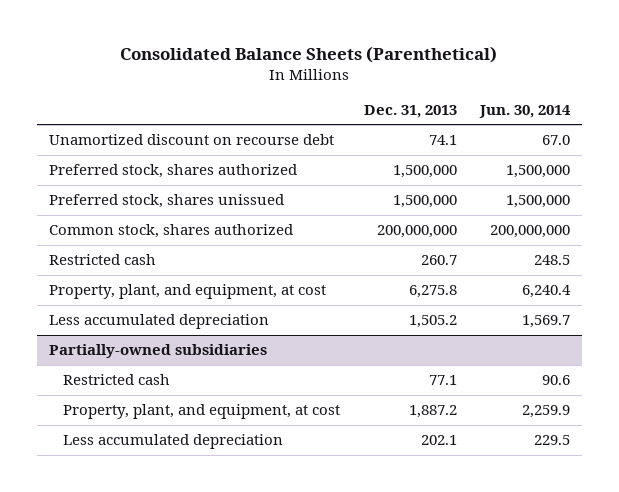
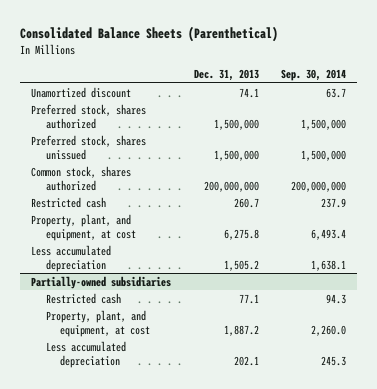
[479,104,572,118] Jun. 30, 2014 -> none
none -> [281,69,347,82] Sep. 30, 2014
[48,134,334,146] Unamortized discount on recourse debt -> [31,86,132,98] Unamortized discount

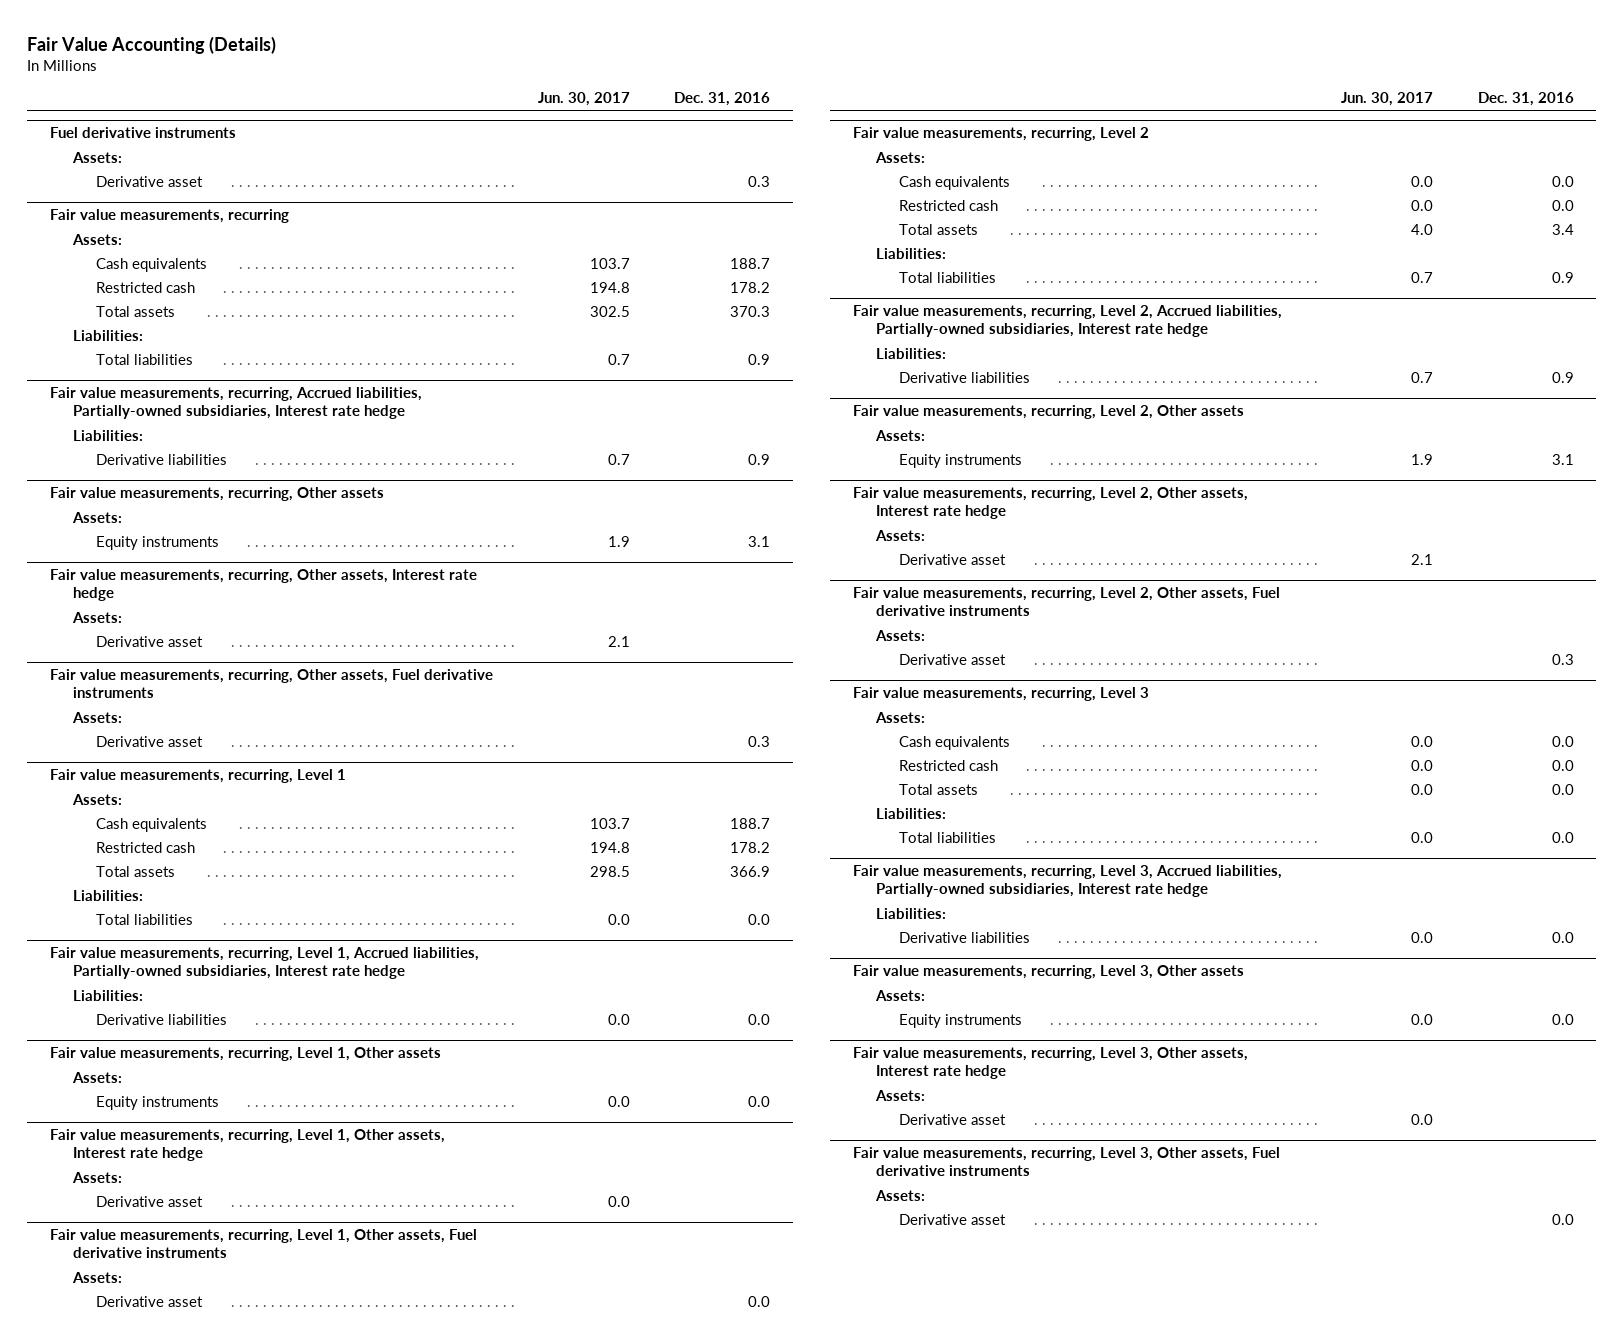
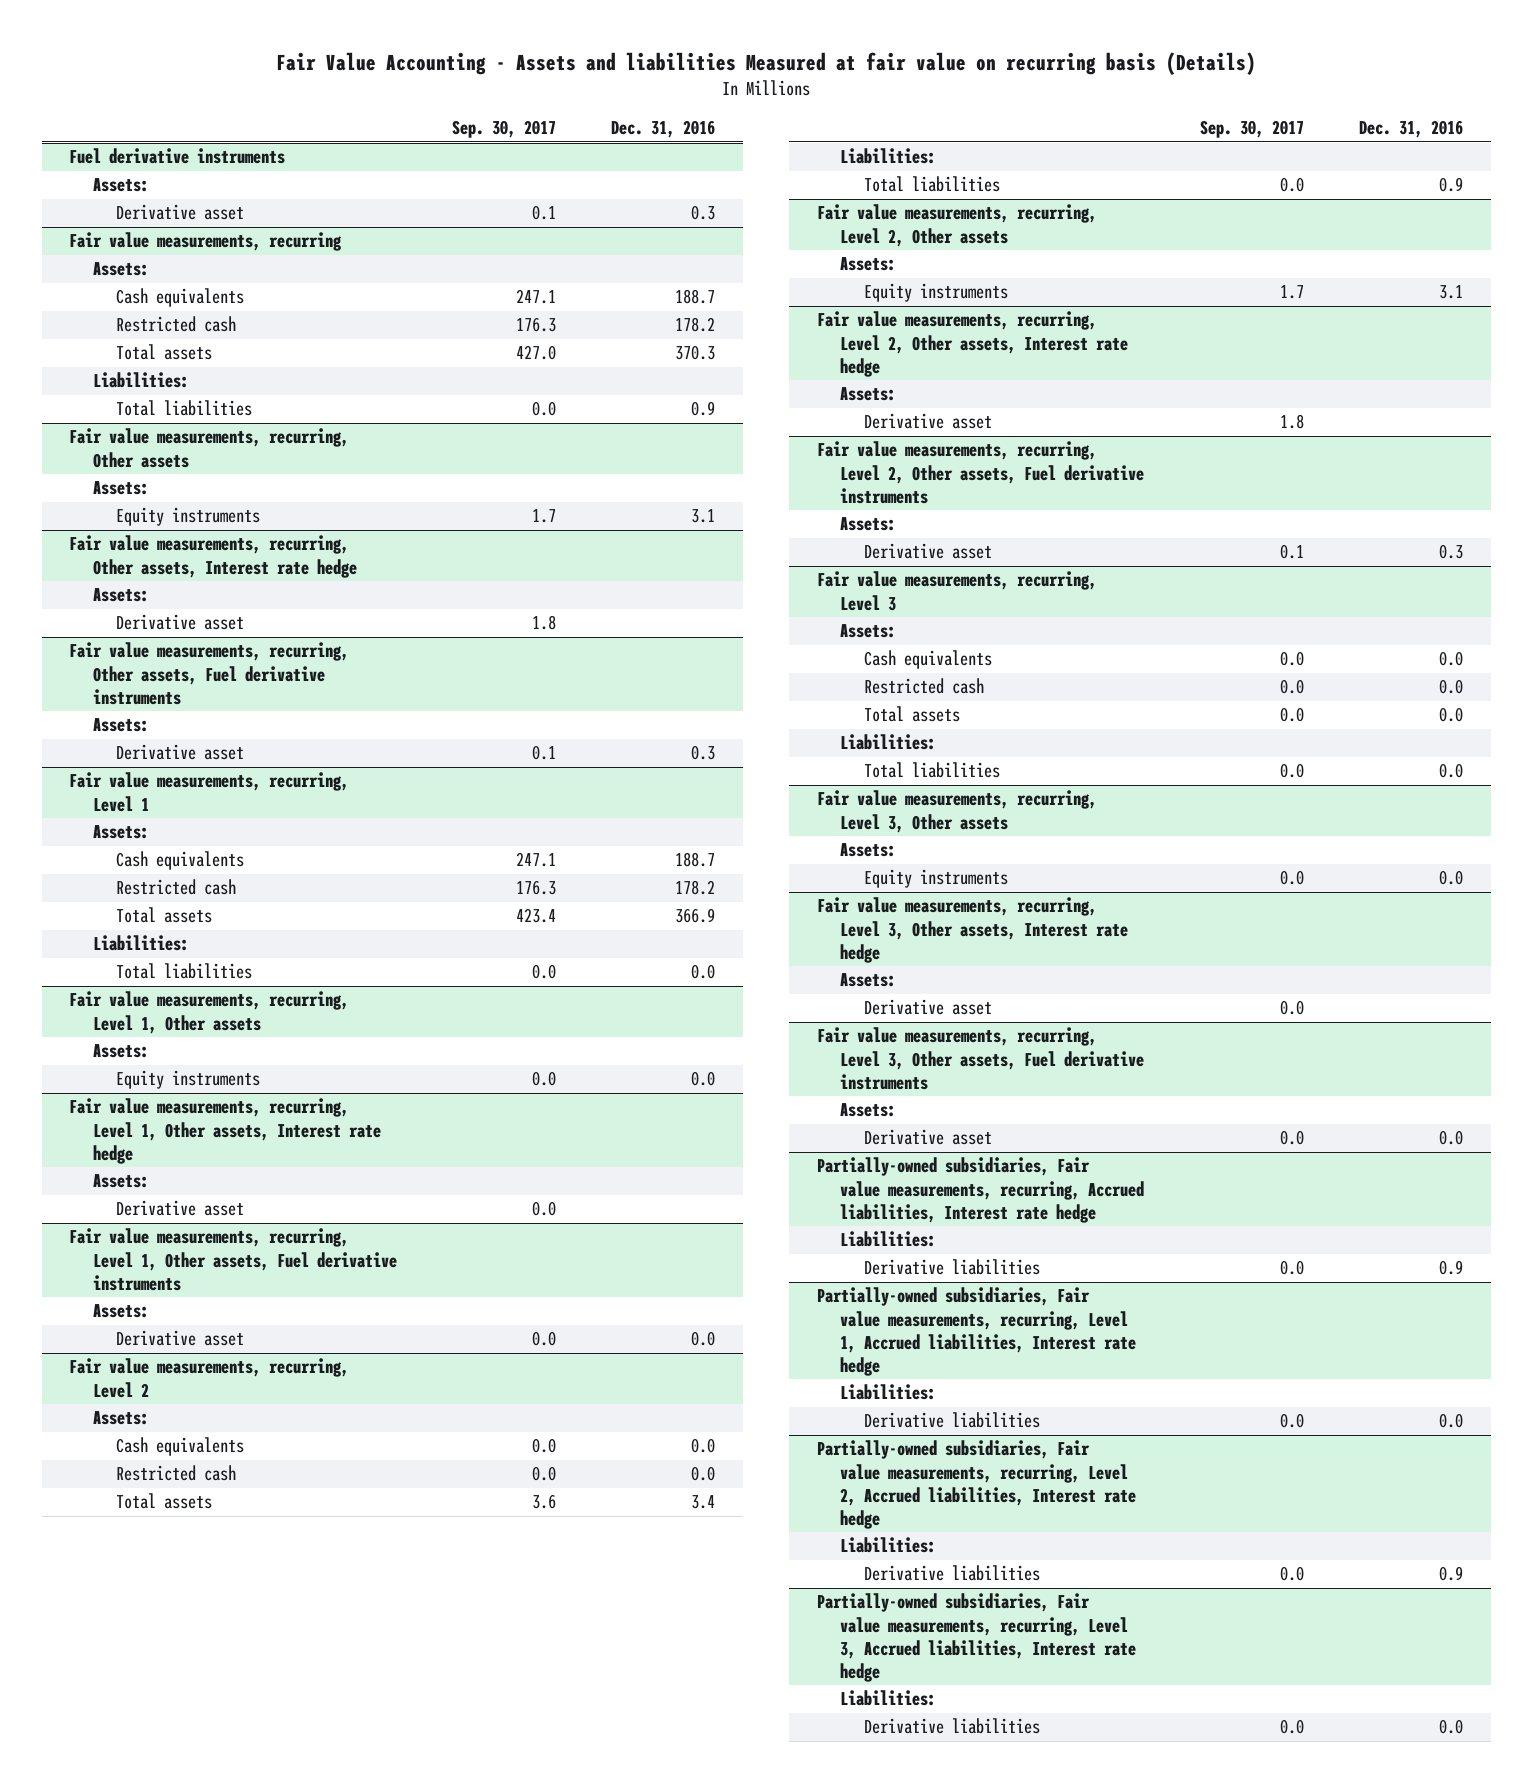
[27,35,277,54] Fair Value Accounting (Details) -> [276,52,1257,76] Fair Value Accounting - Assets and liabilities Measured at fair value on recurring basis (Details)
[537,92,630,107] Jun. 30, 2017 -> none
none -> [451,120,556,139] Sep. 30, 2017
[49,386,422,420] Fair value measurements, recurring, Accrued liabilities, Partially-owned subsidiaries, Interest rate hedge -> none
[72,429,143,441] Liabilities: -> none
[95,453,227,465] Derivative liabilities -> none
[49,946,479,980] Fair value measurements, recurring, Level 1, Accrued liabilities, Partially-owned subsidiaries, Interest rate hedge -> none
[72,989,143,1001] Liabilities: -> none
[95,1013,227,1025] Derivative liabilities -> none
[852,304,1282,338] Fair value measurements, recurring, Level 2, Accrued liabilities, Partially-owned subsidiaries, Interest rate hedge -> none
[876,347,947,359] Liabilities: -> none
[899,371,1031,383] Derivative liabilities -> none
[852,864,1282,898] Fair value measurements, recurring, Level 3, Accrued liabilities, Partially-owned subsidiaries, Interest rate hedge -> none
[876,907,947,919] Liabilities: -> none
[899,931,1031,943] Derivative liabilities -> none
none -> [817,1157,1145,1223] Partially-owned subsidiaries, Fair value measurements, recurring, Accrued liabilities, Interest rate hedge
none -> [840,1231,937,1248] Liabilities:
none -> [863,1259,1040,1276] Derivative liabilities
none -> [817,1287,1137,1377] Partially-owned subsidiaries, Fair value measurements, recurring, Level 1, Accrued liabilities, Interest rate hedge
none -> [840,1384,937,1401] Liabilities:
none -> [863,1412,1040,1429] Derivative liabilities
none -> [817,1440,1137,1530] Partially-owned subsidiaries, Fair value measurements, recurring, Level 2, Accrued liabilities, Interest rate hedge
none -> [840,1537,937,1554] Liabilities:
none -> [863,1565,1040,1582] Derivative liabilities
none -> [817,1593,1137,1683] Partially-owned subsidiaries, Fair value measurements, recurring, Level 3, Accrued liabilities, Interest rate hedge
none -> [840,1690,937,1707] Liabilities:
none -> [863,1718,1040,1735] Derivative liabilities

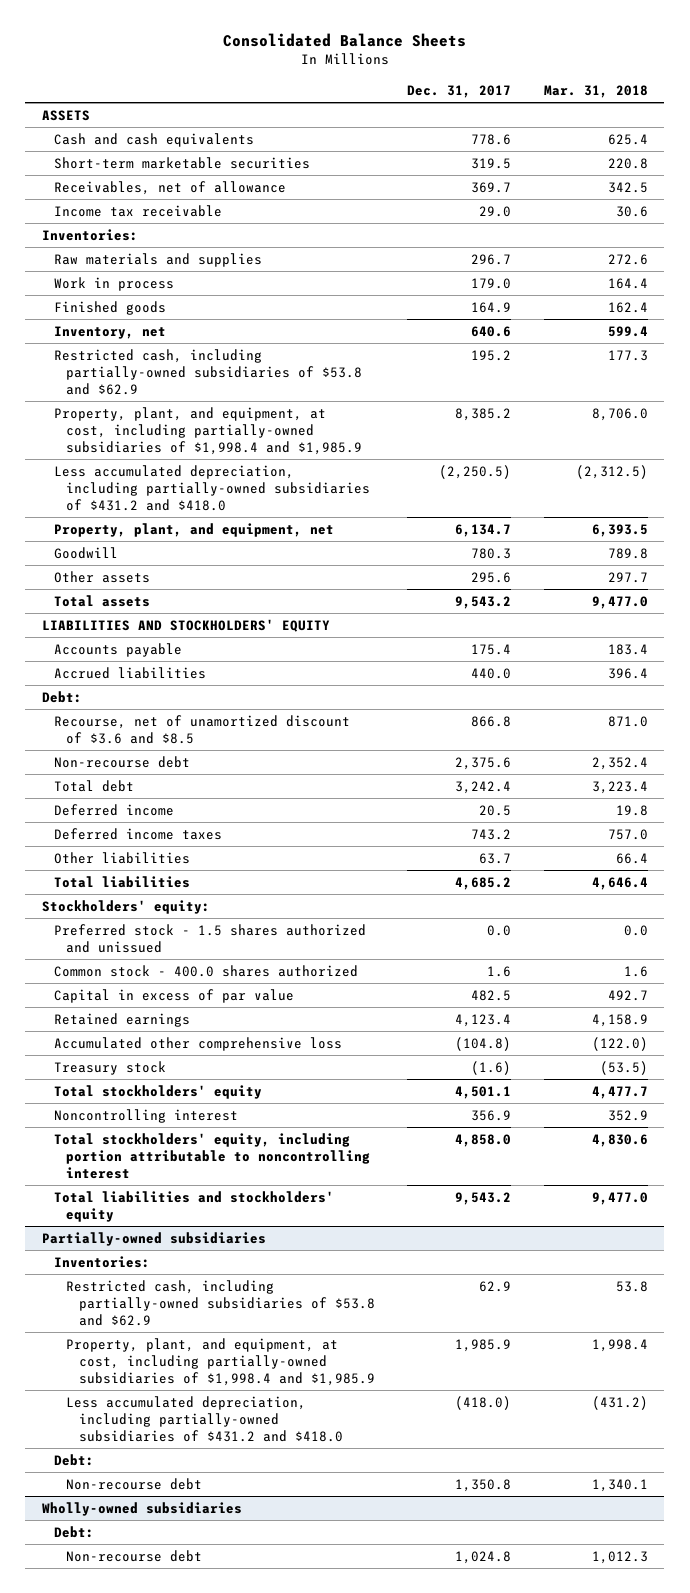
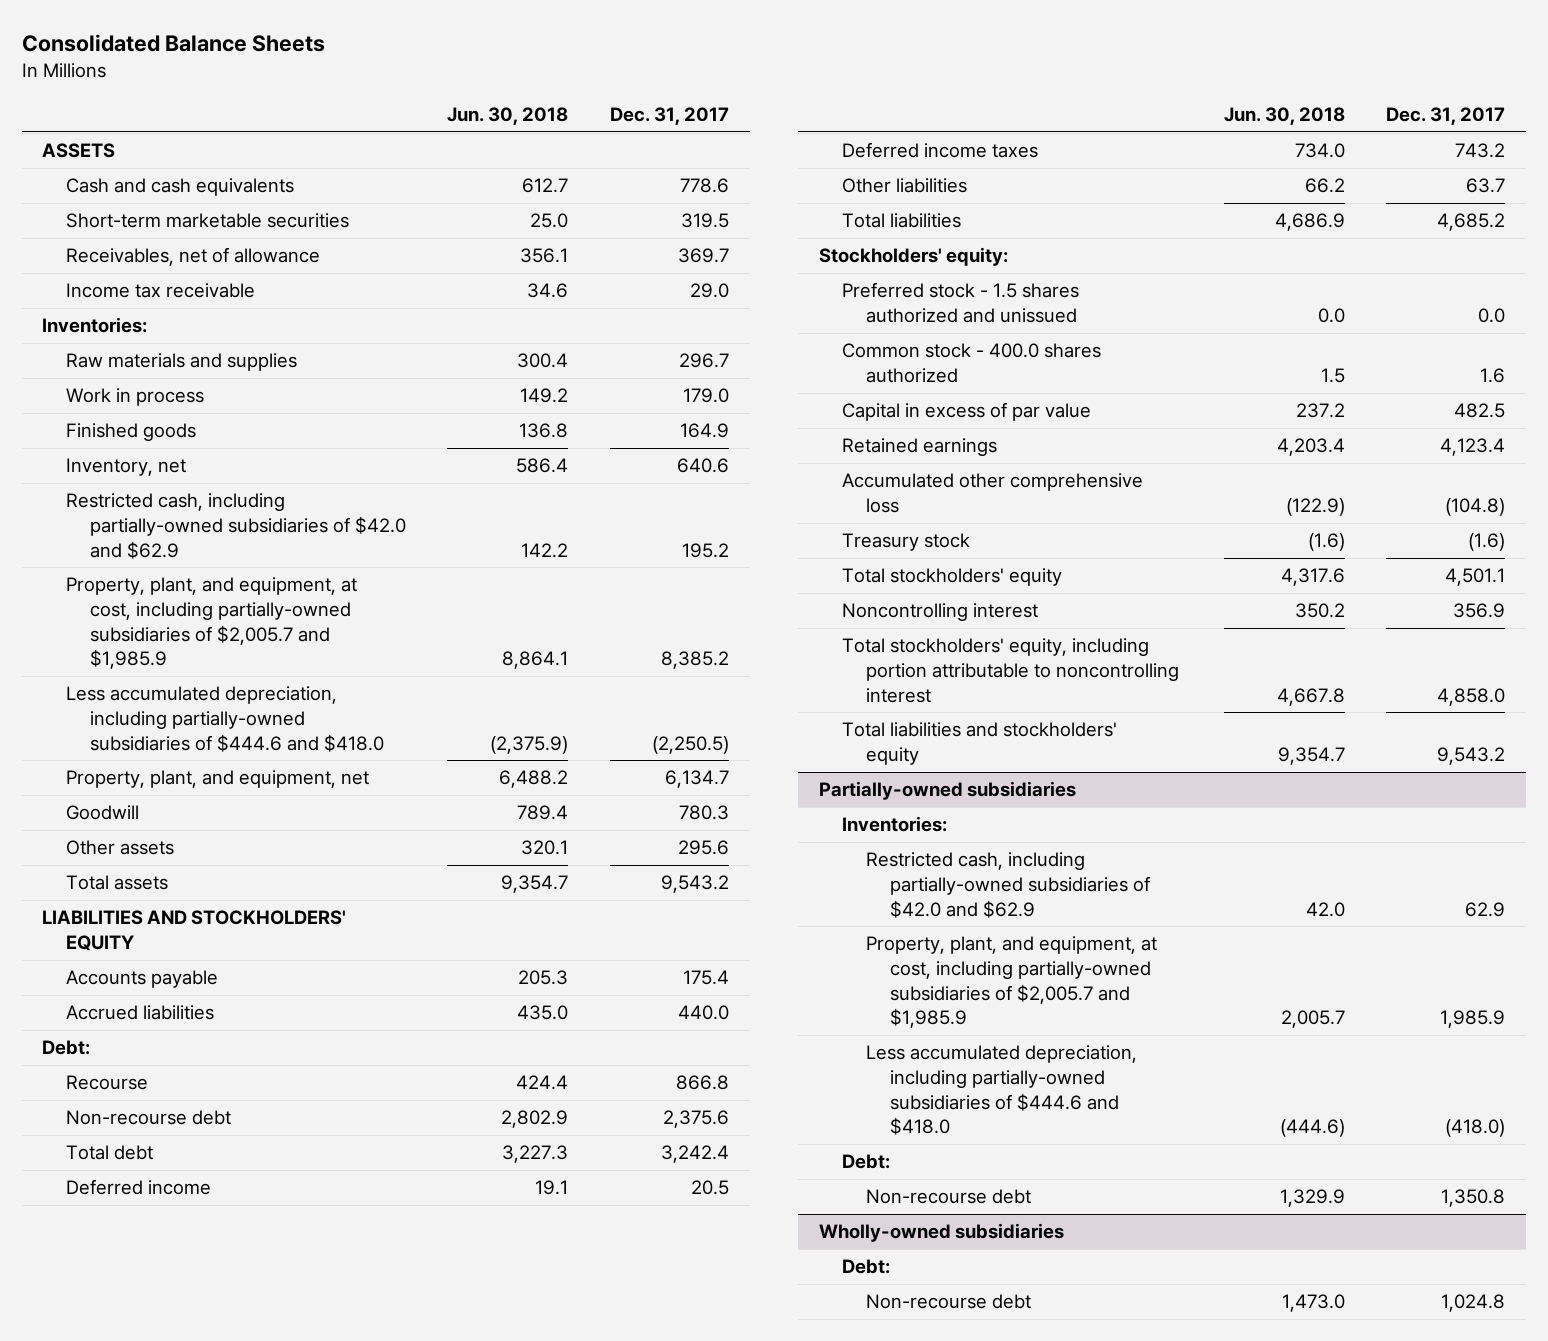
[544,84,649,98] Mar. 31, 2018 -> none
none -> [447,106,569,125] Jun. 30, 2018
[53,348,363,396] Restricted cash, including partially-owned subsidiaries of $53.8 and $62.9 -> [66,493,406,559] Restricted cash, including partially-owned subsidiaries of $42.0 and $62.9
[53,406,363,456] Property, plant, and equipment, at cost, including partially-owned subsidiaries of $1,998.4 and $1,985.9 -> [66,577,358,670] Property, plant, and equipment, at cost, including partially-owned subsidiaries of $2,005.7 and $1,985.9
[53,464,371,512] Less accumulated depreciation, including partially-owned subsidiaries of $431.2 and $418.0 -> [66,686,384,752] Less accumulated depreciation, including partially-owned subsidiaries of $444.6 and $418.0
[53,714,350,744] Recourse, net of unamortized discount of $3.6 and $8.5 -> [66,1075,149,1091] Recourse
[66,1279,375,1327] Restricted cash, including partially-owned subsidiaries of $53.8 and $62.9 -> [866,852,1150,918] Restricted cash, including partially-owned subsidiaries of $42.0 and $62.9
[66,1337,375,1387] Property, plant, and equipment, at cost, including partially-owned subsidiaries of $1,998.4 and $1,985.9 -> [866,936,1158,1029] Property, plant, and equipment, at cost, including partially-owned subsidiaries of $2,005.7 and $1,985.9
[66,1395,343,1443] Less accumulated depreciation, including partially-owned subsidiaries of $431.2 and $418.0 -> [866,1045,1138,1136] Less accumulated depreciation, including partially-owned subsidiaries of $444.6 and $418.0

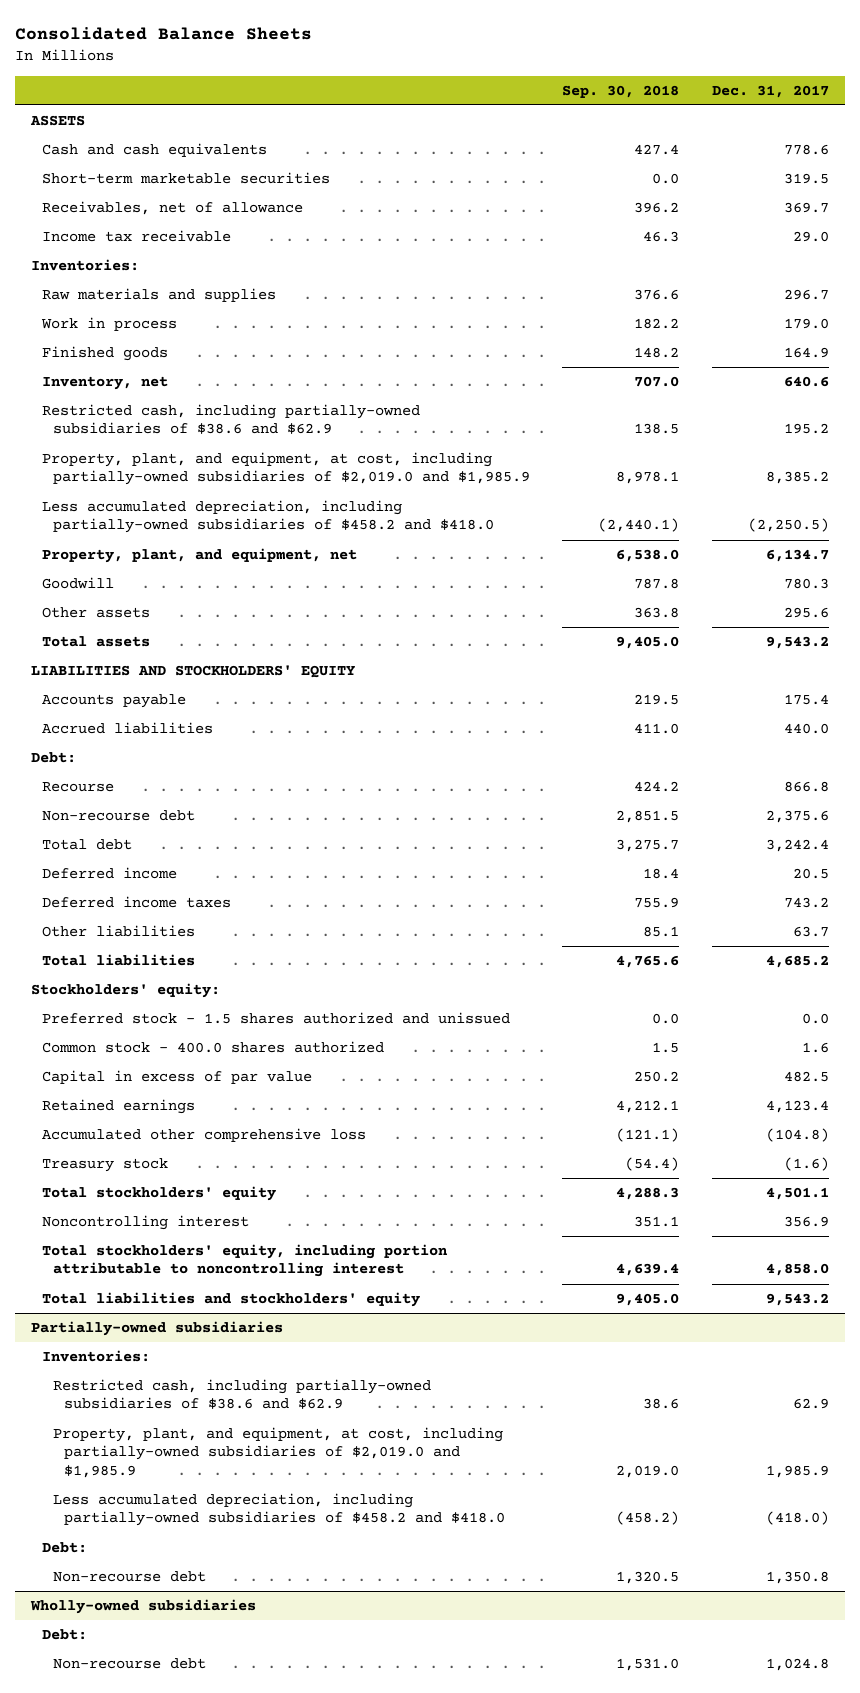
[447,106,569,125] Jun. 30, 2018 -> none
none -> [562,84,680,98] Sep. 30, 2018
[66,493,406,559] Restricted cash, including partially-owned subsidiaries of $42.0 and $62.9 -> [42,404,421,435] Restricted cash, including partially-owned subsidiaries of $38.6 and $62.9
[66,577,358,670] Property, plant, and equipment, at cost, including partially-owned subsidiaries of $2,005.7 and $1,985.9 -> [42,452,531,486] Property, plant, and equipment, at cost, including partially-owned subsidiaries of $2,019.0 and $1,985.9
[66,686,384,752] Less accumulated depreciation, including partially-owned subsidiaries of $444.6 and $418.0 -> [42,500,495,534] Less accumulated depreciation, including partially-owned subsidiaries of $458.2 and $418.0
[866,852,1150,918] Restricted cash, including partially-owned subsidiaries of $42.0 and $62.9 -> [53,1379,432,1410] Restricted cash, including partially-owned subsidiaries of $38.6 and $62.9
[866,936,1158,1029] Property, plant, and equipment, at cost, including partially-owned subsidiaries of $2,005.7 and $1,985.9 -> [53,1427,504,1478] Property, plant, and equipment, at cost, including partially-owned subsidiaries of $2,019.0 and $1,985.9
[866,1045,1138,1136] Less accumulated depreciation, including partially-owned subsidiaries of $444.6 and $418.0 -> [53,1493,506,1527] Less accumulated depreciation, including partially-owned subsidiaries of $458.2 and $418.0

